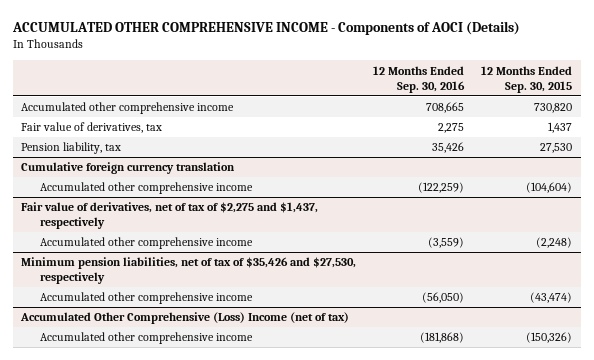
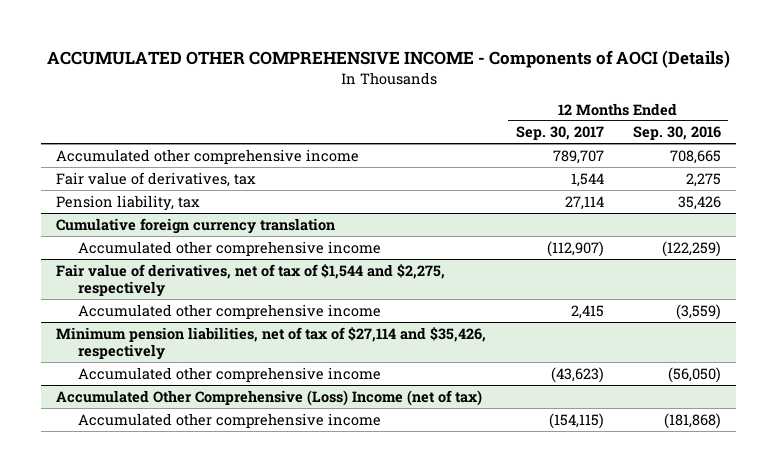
[481,65,573,93] 12 Months Ended Sep. 30, 2015 -> none
none -> [515,126,604,141] Sep. 30, 2017
[21,202,319,230] Fair value of derivatives, net of tax of $2,275 and $1,437, respectively -> [56,263,446,298] Fair value of derivatives, net of tax of $1,544 and $2,275, respectively
[21,257,357,285] Minimum pension liabilities, net of tax of $35,426 and $27,530, respectively -> [56,326,487,361] Minimum pension liabilities, net of tax of $27,114 and $35,426, respectively

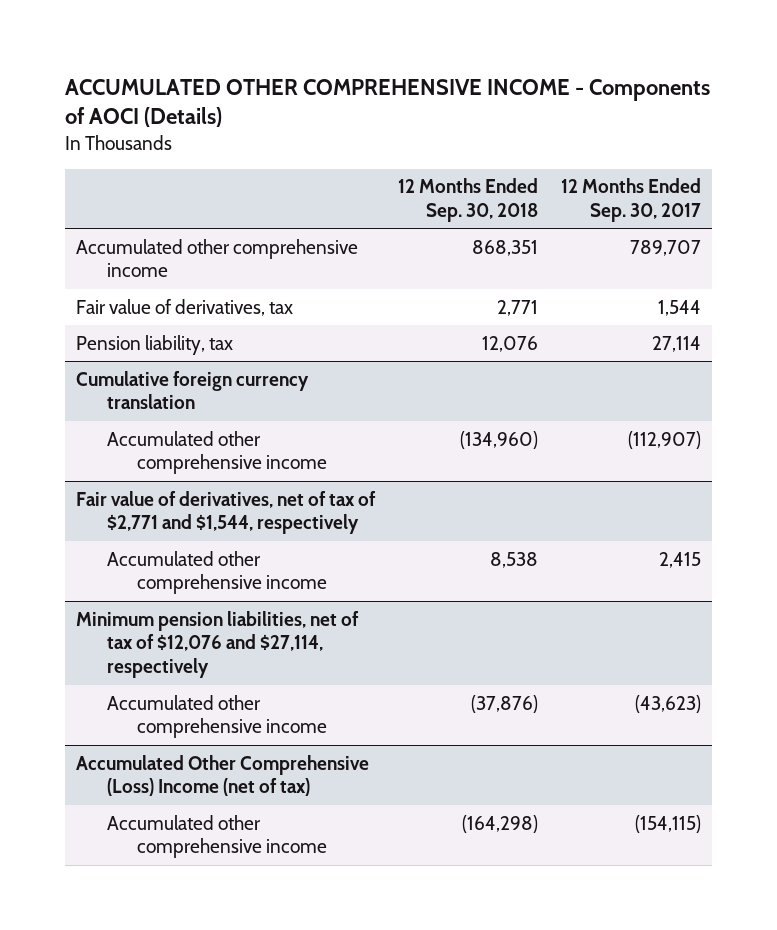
[633,126,722,141] Sep. 30, 2016 -> none
none -> [398,178,539,223] 12 Months Ended Sep. 30, 2018
[56,263,446,298] Fair value of derivatives, net of tax of $1,544 and $2,275, respectively -> [76,490,377,535] Fair value of derivatives, net of tax of $2,771 and $1,544, respectively
[56,326,487,361] Minimum pension liabilities, net of tax of $27,114 and $35,426, respectively -> [76,610,360,679] Minimum pension liabilities, net of tax of $12,076 and $27,114, respectively

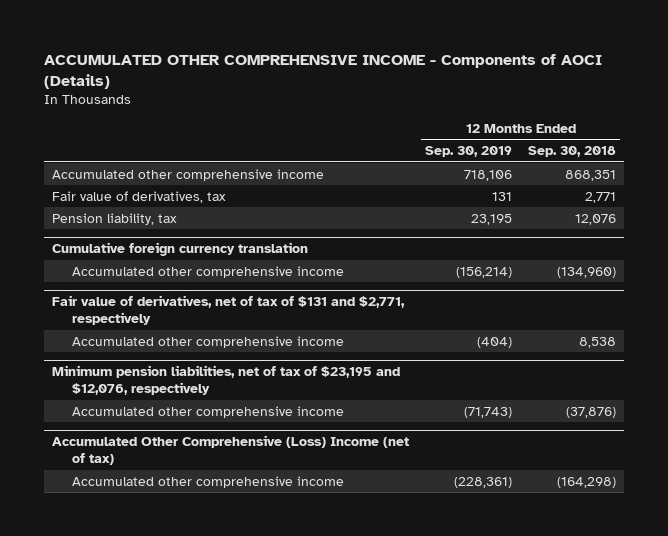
[560,178,701,223] 12 Months Ended Sep. 30, 2017 -> none
none -> [425,146,513,158] Sep. 30, 2019
[76,490,377,535] Fair value of derivatives, net of tax of $2,771 and $1,544, respectively -> [52,295,406,326] Fair value of derivatives, net of tax of $131 and $2,771, respectively
[76,610,360,679] Minimum pension liabilities, net of tax of $12,076 and $27,114, respectively -> [52,365,401,396] Minimum pension liabilities, net of tax of $23,195 and $12,076, respectively

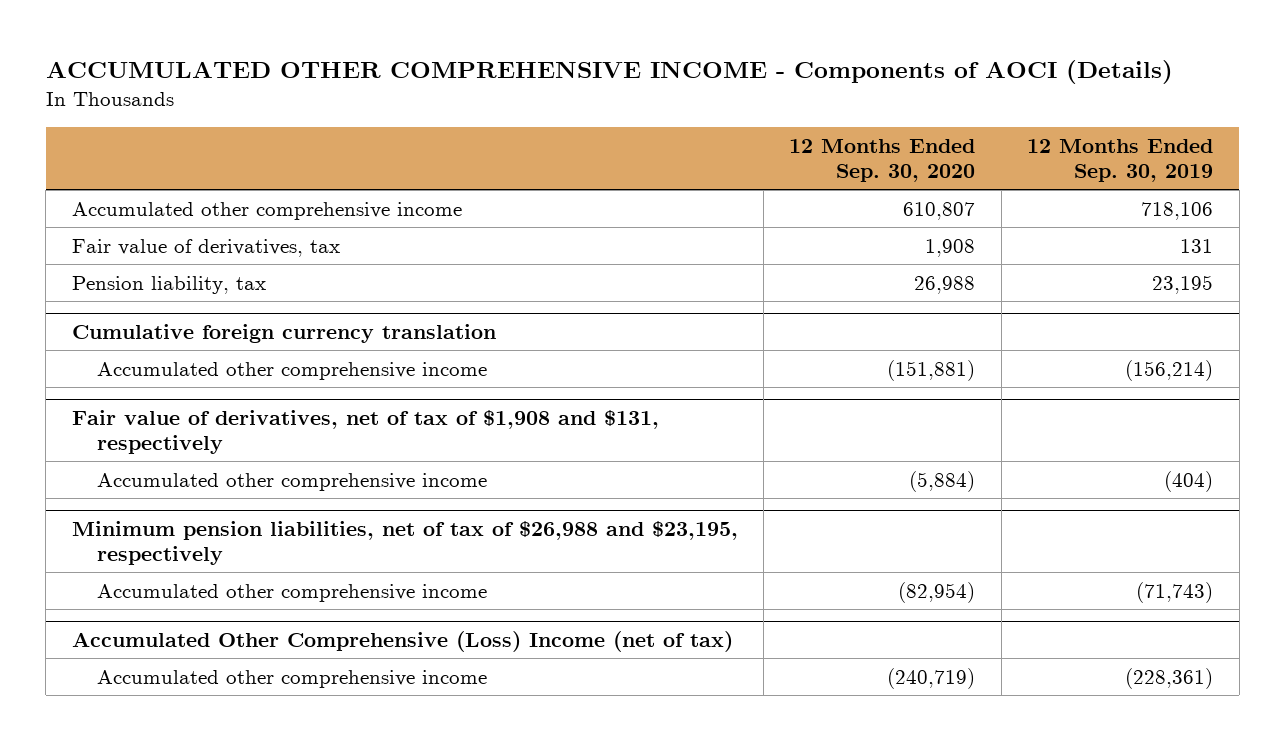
[528,146,617,158] Sep. 30, 2018 -> none
none -> [789,138,976,182] 12 Months Ended Sep. 30, 2020
[52,295,406,326] Fair value of derivatives, net of tax of $131 and $2,771, respectively -> [71,410,659,455] Fair value of derivatives, net of tax of $1,908 and $131, respectively
[52,365,401,396] Minimum pension liabilities, net of tax of $23,195 and $12,076, respectively -> [71,521,738,566] Minimum pension liabilities, net of tax of $26,988 and $23,195, respectively

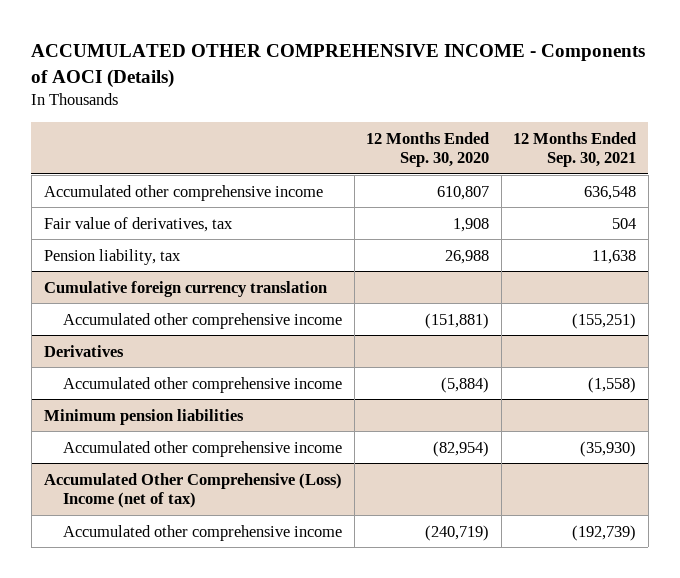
[1027,138,1214,182] 12 Months Ended Sep. 30, 2019 -> none
none -> [513,131,637,168] 12 Months Ended Sep. 30, 2021
[71,410,659,455] Fair value of derivatives, net of tax of $1,908 and $131, respectively -> [43,344,124,357] Derivatives
[71,521,738,566] Minimum pension liabilities, net of tax of $26,988 and $23,195, respectively -> [43,408,244,425] Minimum pension liabilities

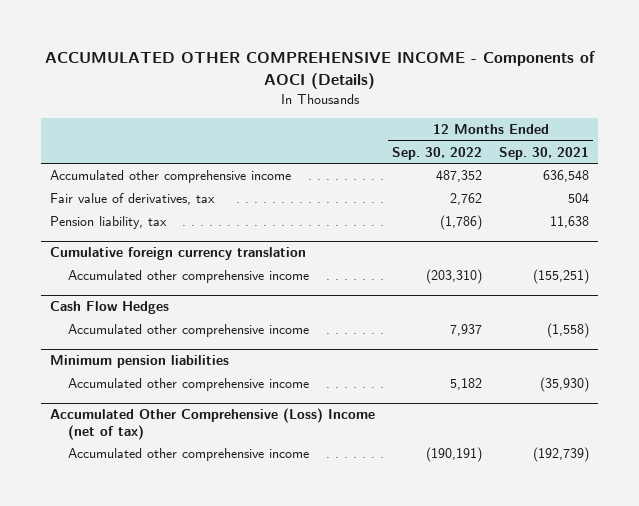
[366,131,490,168] 12 Months Ended Sep. 30, 2020 -> none
none -> [392,146,483,160] Sep. 30, 2022
[43,344,124,357] Derivatives -> [49,301,169,315] Cash Flow Hedges

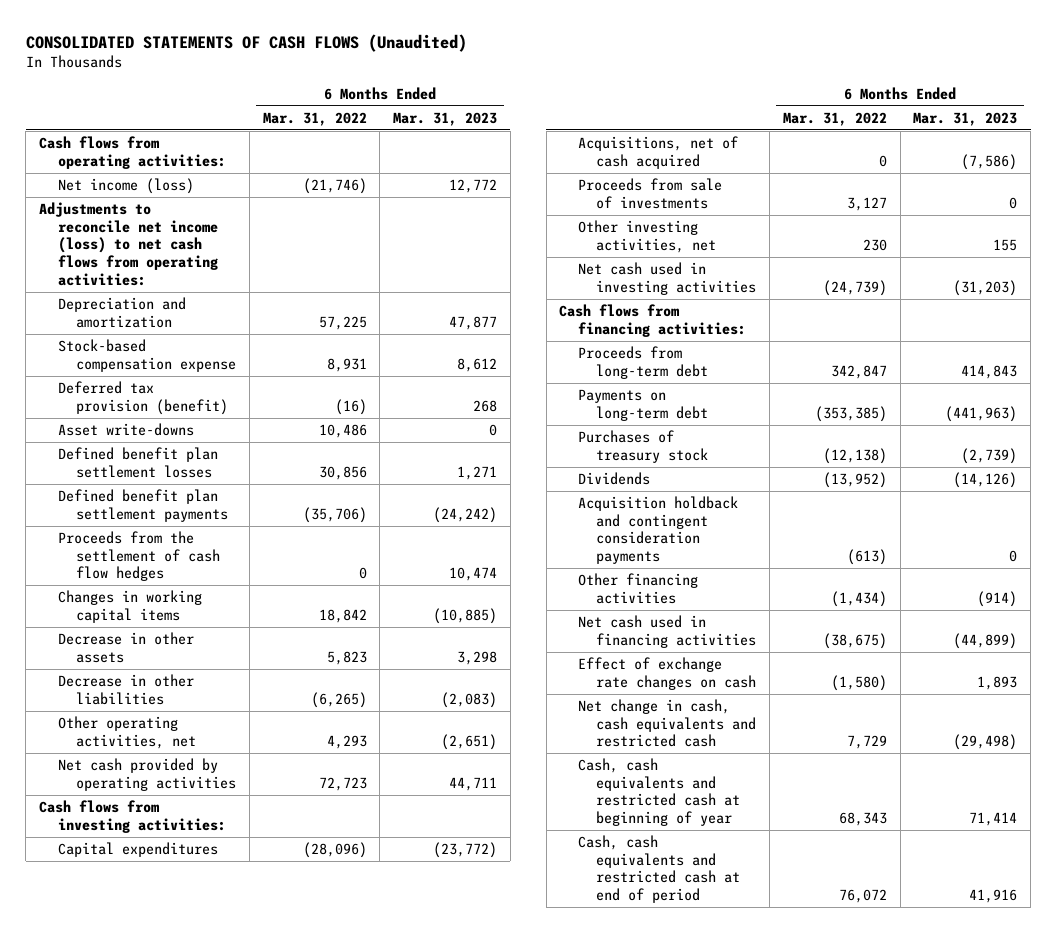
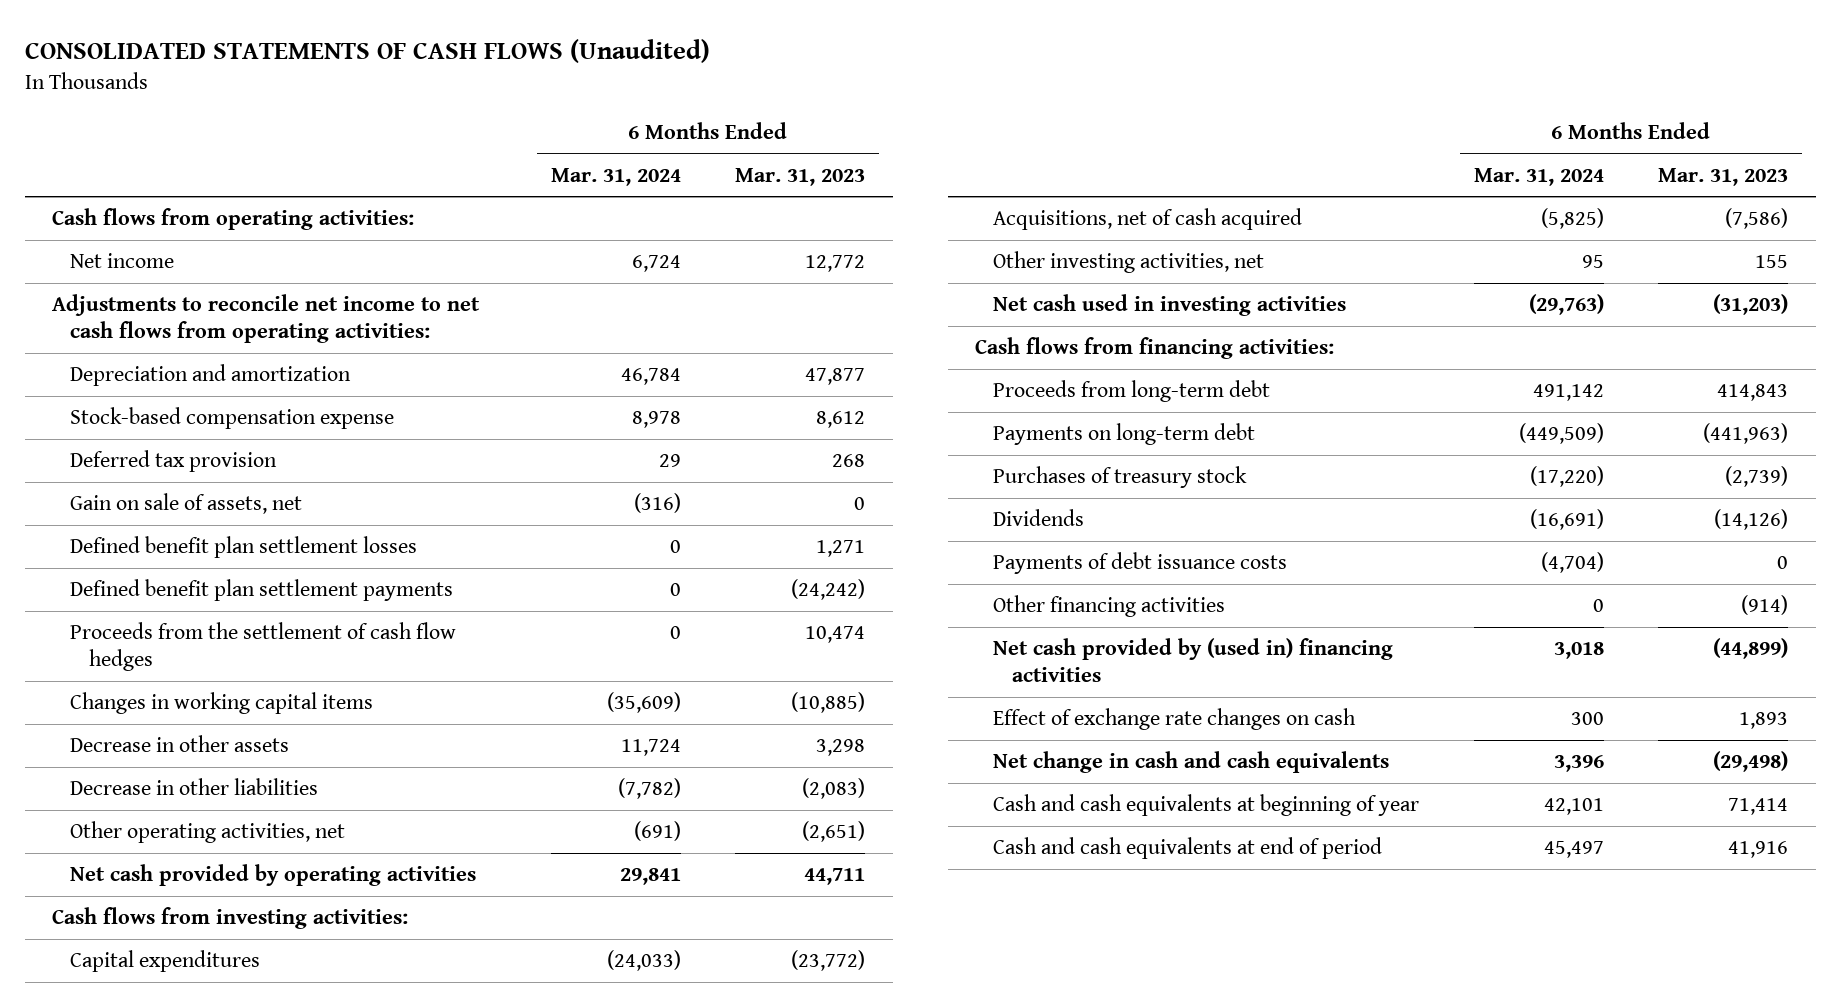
[262,111,367,126] Mar. 31, 2022 -> none
none -> [550,167,681,186] Mar. 31, 2024
[57,177,194,194] Net income (loss) -> [70,253,175,269] Net income
[39,201,218,286] Adjustments to reconcile net income (loss) to net cash flows from operating activities: -> [51,294,480,344] Adjustments to reconcile net income to net cash flows from operating activities:
[57,422,194,436] Asset write-downs -> none
[57,380,229,415] Deferred tax provision (benefit) -> [70,450,278,473] Deferred tax provision
none -> [70,493,303,515] Gain on sale of assets, net
[577,177,722,209] Proceeds from sale of investments -> none
[577,495,738,565] Acquisition holdback and contingent consideration payments -> none
none -> [993,552,1288,575] Payments of debt issuance costs
[577,614,757,648] Net cash used in financing activities -> [993,638,1394,683] Net cash provided by (used in) financing activities
[577,698,757,748] Net change in cash, cash equivalents and restricted cash -> [993,751,1390,774] Net change in cash and cash equivalents
[577,757,741,827] Cash, cash equivalents and restricted cash at beginning of year -> [993,794,1420,817] Cash and cash equivalents at beginning of year
[577,834,741,904] Cash, cash equivalents and restricted cash at end of period -> [993,837,1383,860] Cash and cash equivalents at end of period

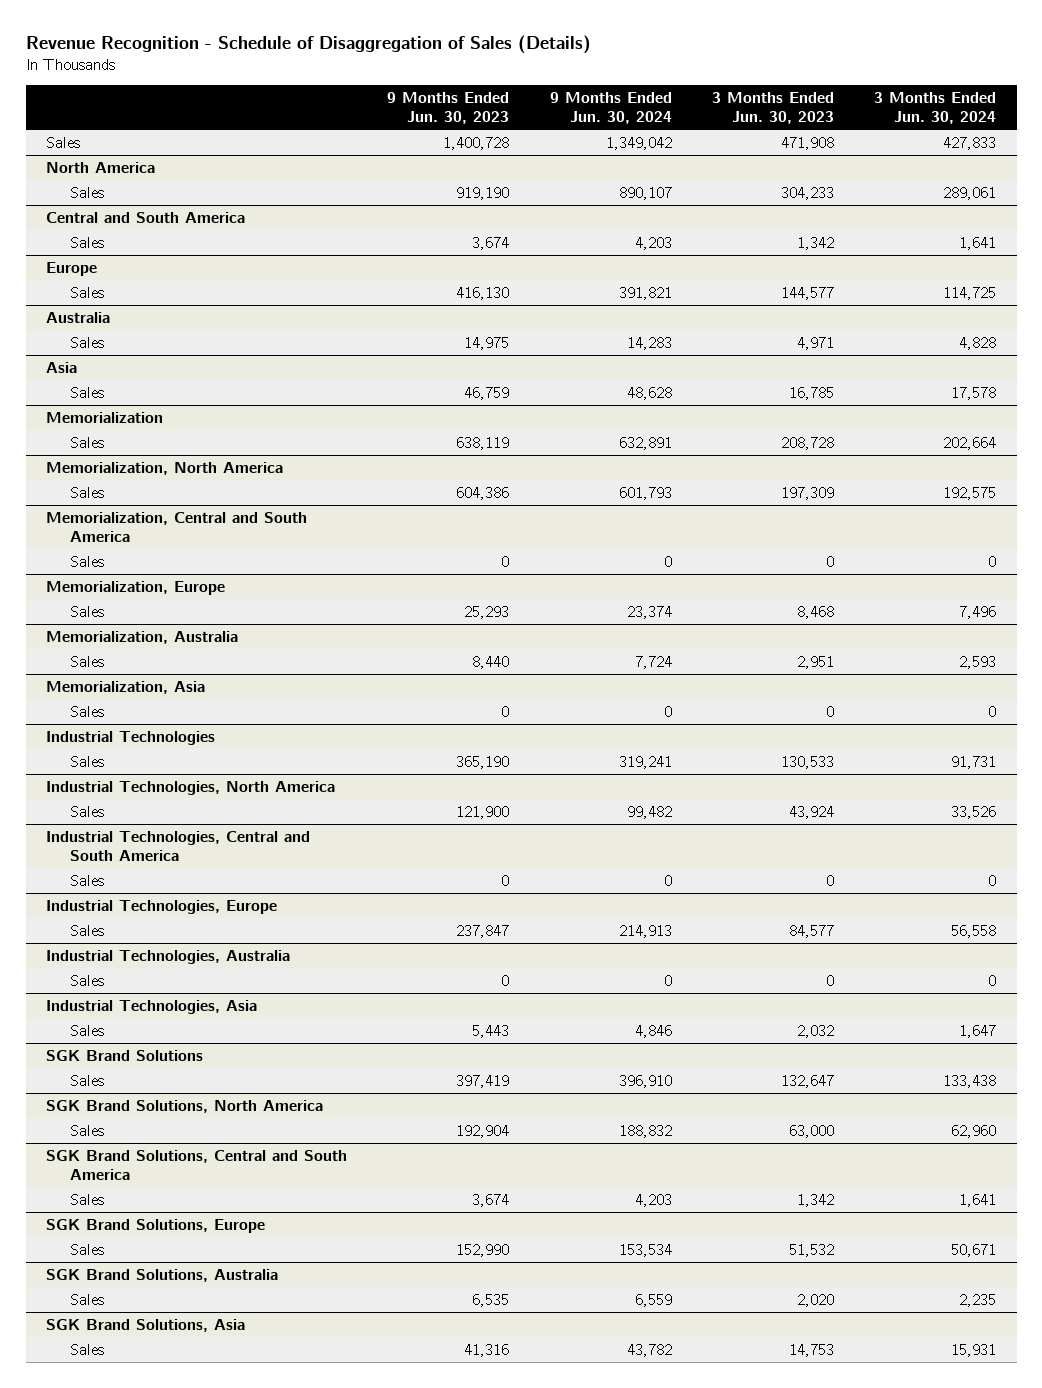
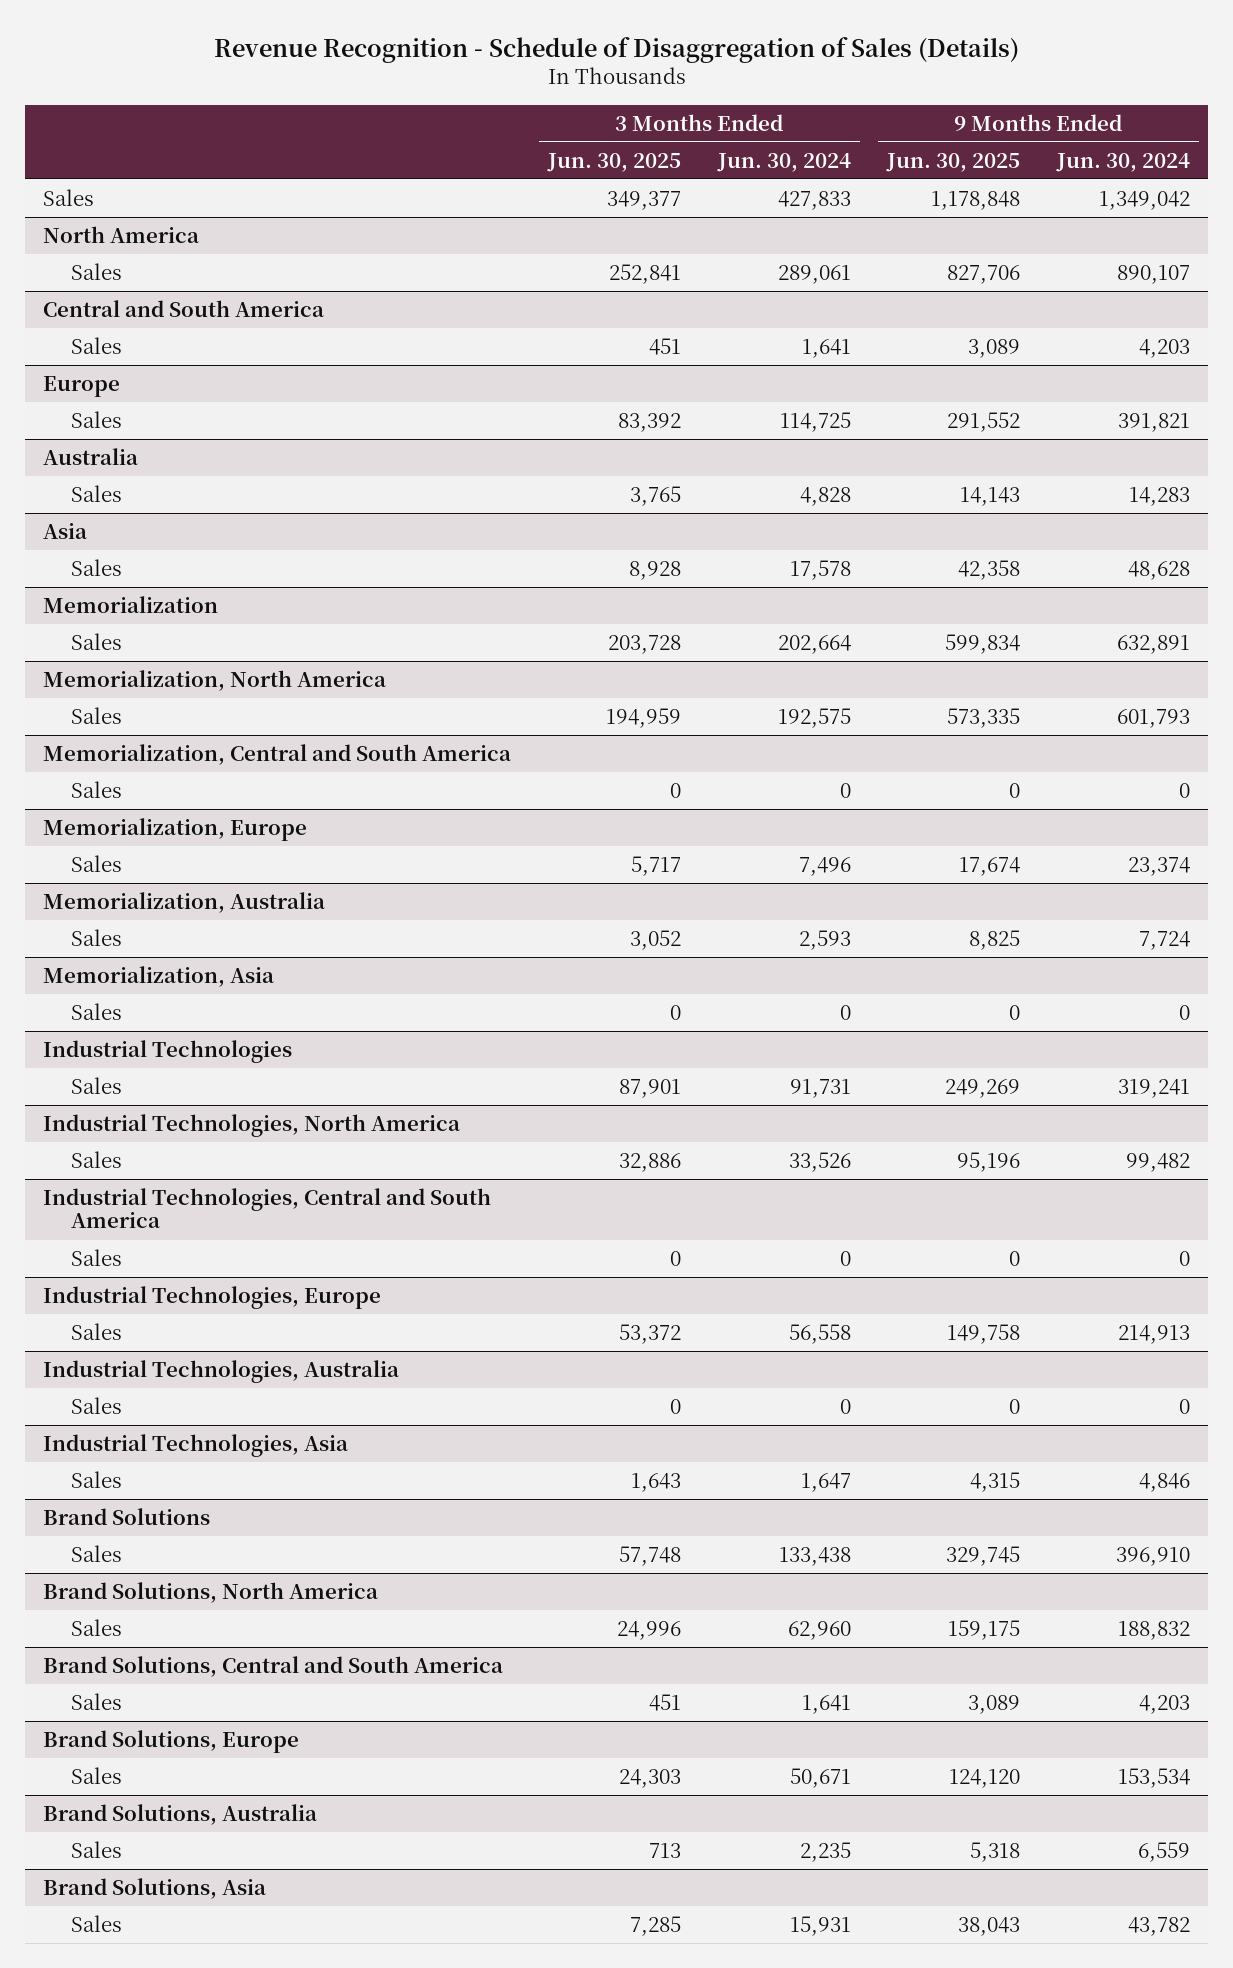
[387,92,510,125] 9 Months Ended Jun. 30, 2023 -> none
[711,92,834,125] 3 Months Ended Jun. 30, 2023 -> none
none -> [547,152,682,172] Jun. 30, 2025
none -> [886,152,1021,172] Jun. 30, 2025
[45,1049,203,1061] SGK Brand Solutions -> [43,1508,211,1526] Brand Solutions
[45,1099,323,1113] SGK Brand Solutions, North America -> [43,1582,379,1604] Brand Solutions, North America
[45,1149,347,1180] SGK Brand Solutions, Central and South America -> [43,1656,504,1678] Brand Solutions, Central and South America
[45,1218,265,1233] SGK Brand Solutions, Europe -> [43,1730,300,1754] Brand Solutions, Europe
[45,1268,278,1282] SGK Brand Solutions, Australia -> [43,1804,318,1826] Brand Solutions, Australia
[45,1318,245,1332] SGK Brand Solutions, Asia -> [43,1878,267,1900] Brand Solutions, Asia

